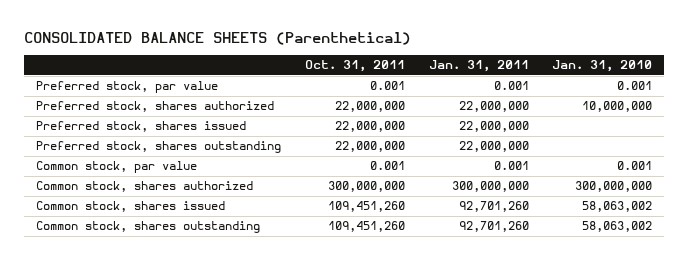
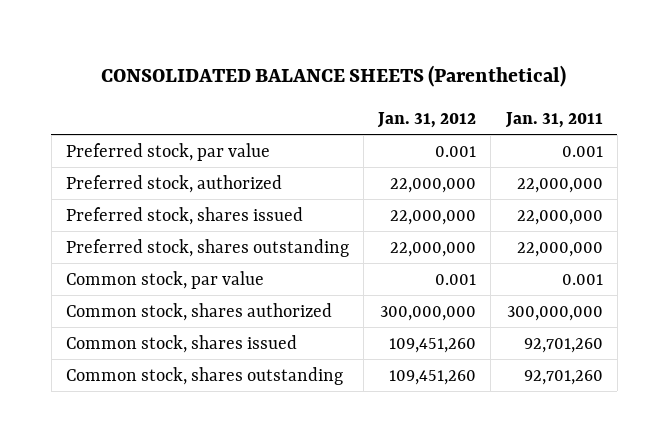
[304,60,405,73] Oct. 31, 2011 -> none
[552,60,653,73] Jan. 31, 2010 -> none
none -> [377,111,477,128] Jan. 31, 2012
[36,101,275,113] Preferred stock, shares authorized -> [65,174,282,193] Preferred stock, authorized

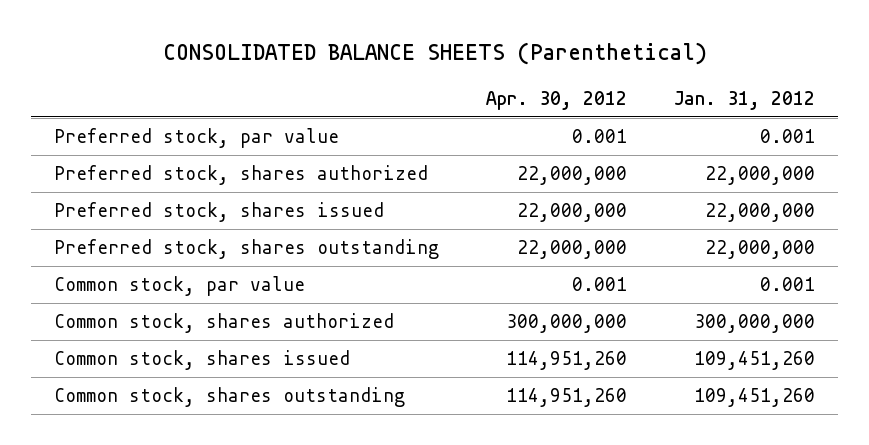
[504,111,603,128] Jan. 31, 2011 -> none
none -> [486,90,628,110] Apr. 30, 2012
[65,174,282,193] Preferred stock, authorized -> [54,165,429,186] Preferred stock, shares authorized

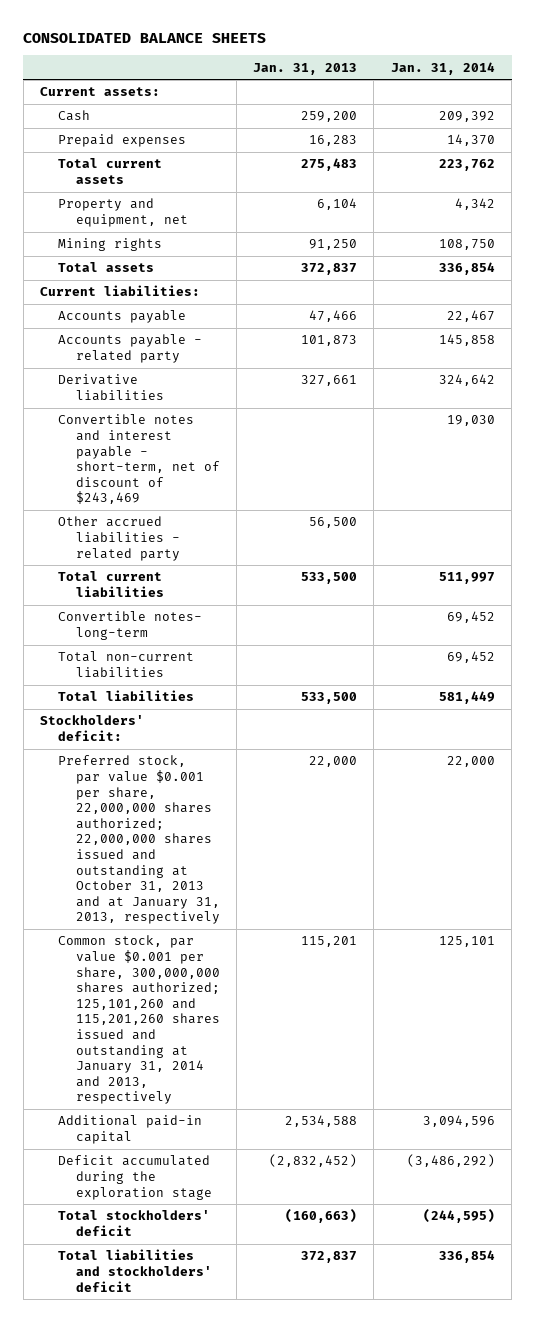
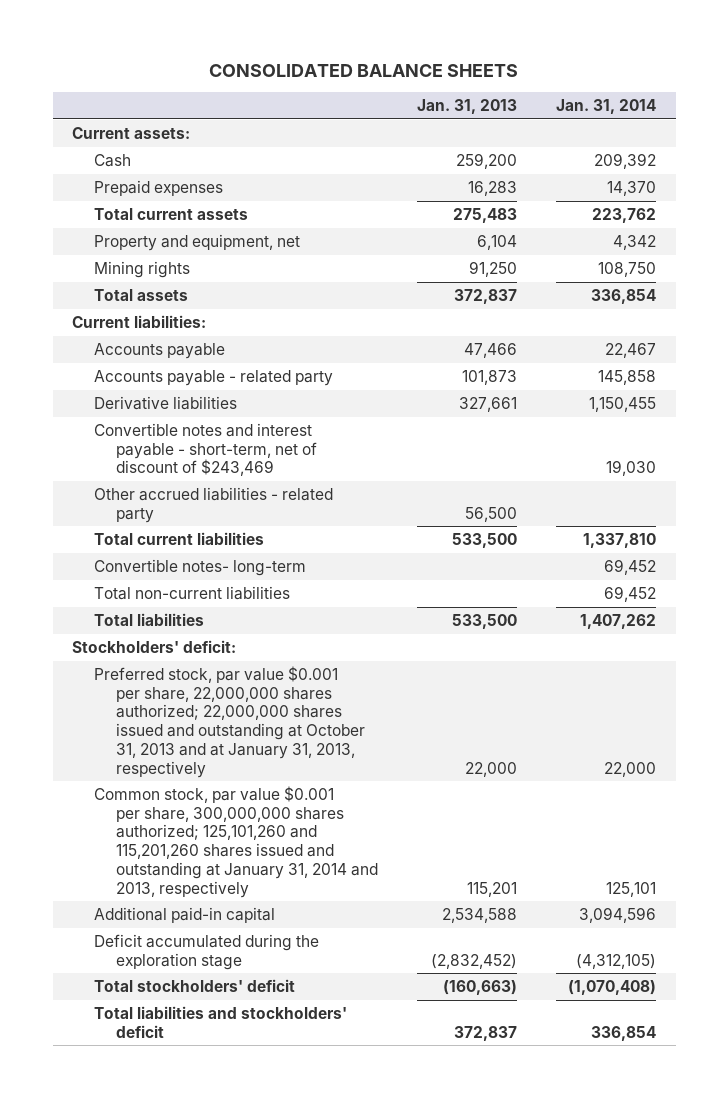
[438,374,495,387] 324,642 -> [589,396,657,412] 1,150,455
[438,572,495,585] 511,997 -> [583,532,657,548] 1,337,810
[438,691,495,705] 581,449 -> [580,613,657,629] 1,407,262
[406,1154,495,1168] (3,486,292) -> [576,953,657,969] (4,312,105)
[422,1209,495,1224] (244,595) -> [568,979,657,995] (1,070,408)

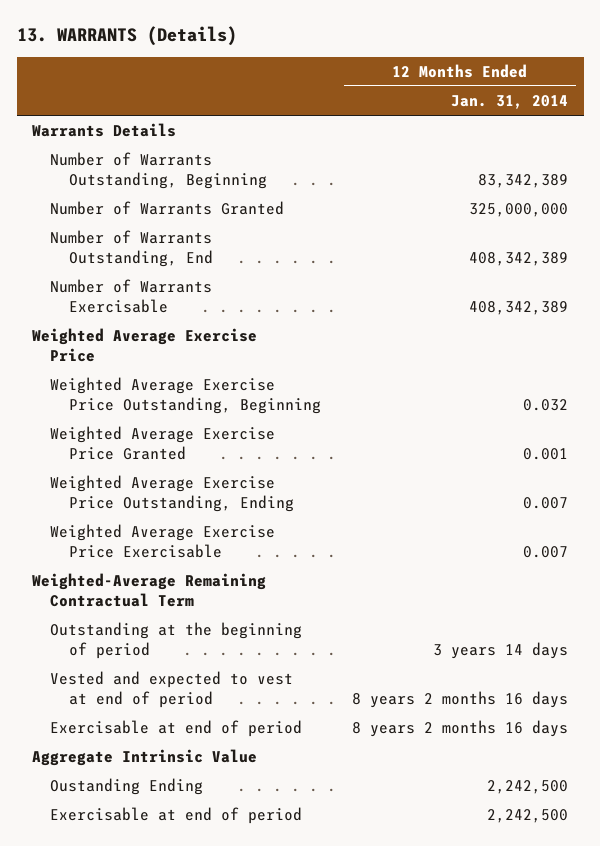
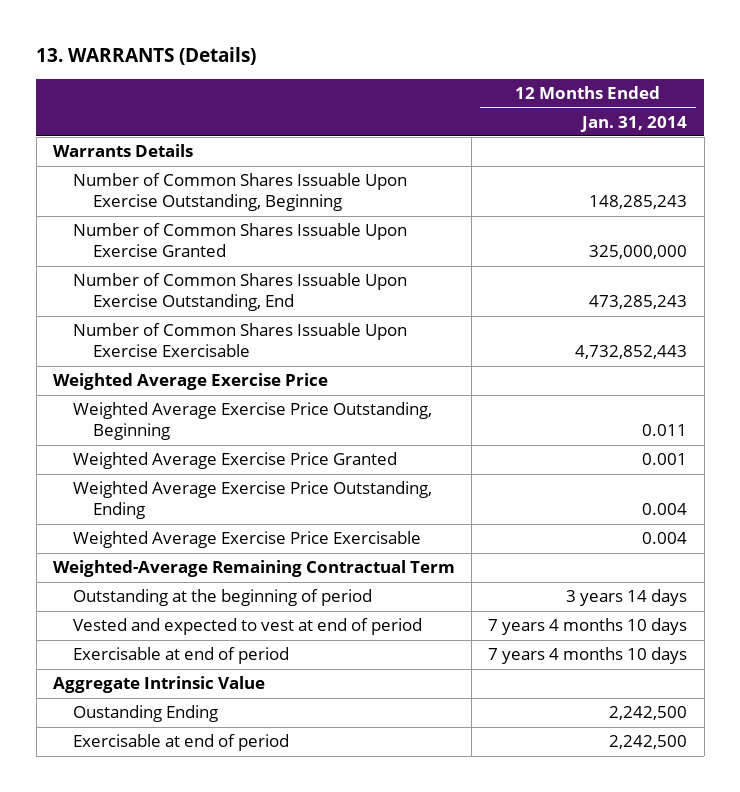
[50,152,267,190] Number of Warrants Outstanding, Beginning -> [73,173,408,212] Number of Common Shares Issuable Upon Exercise Outstanding, Beginning
[478,174,569,189] 83,342,389 -> [589,195,688,210] 148,285,243
[50,201,285,216] Number of Warrants Granted -> [73,223,408,258] Number of Common Shares Issuable Upon Exercise Granted
[50,230,213,268] Number of Warrants Outstanding, End -> [73,273,408,312] Number of Common Shares Issuable Upon Exercise Outstanding, End
[469,252,569,267] 408,342,389 -> [589,295,688,310] 473,285,243
[50,279,213,314] Number of Warrants Exercisable -> [73,323,408,358] Number of Common Shares Issuable Upon Exercise Exercisable
[469,301,569,316] 408,342,389 -> [575,345,688,360] 4,732,852,443
[523,399,569,412] 0.032 -> [642,424,688,437] 0.011
[523,497,569,510] 0.007 -> [642,503,688,516] 0.004
[523,546,569,559] 0.007 -> [642,532,688,545] 0.004
[352,691,569,709] 8 years 2 months 16 days -> [488,618,688,636] 7 years 4 months 10 days
[352,720,569,738] 8 years 2 months 16 days -> [488,647,688,665] 7 years 4 months 10 days

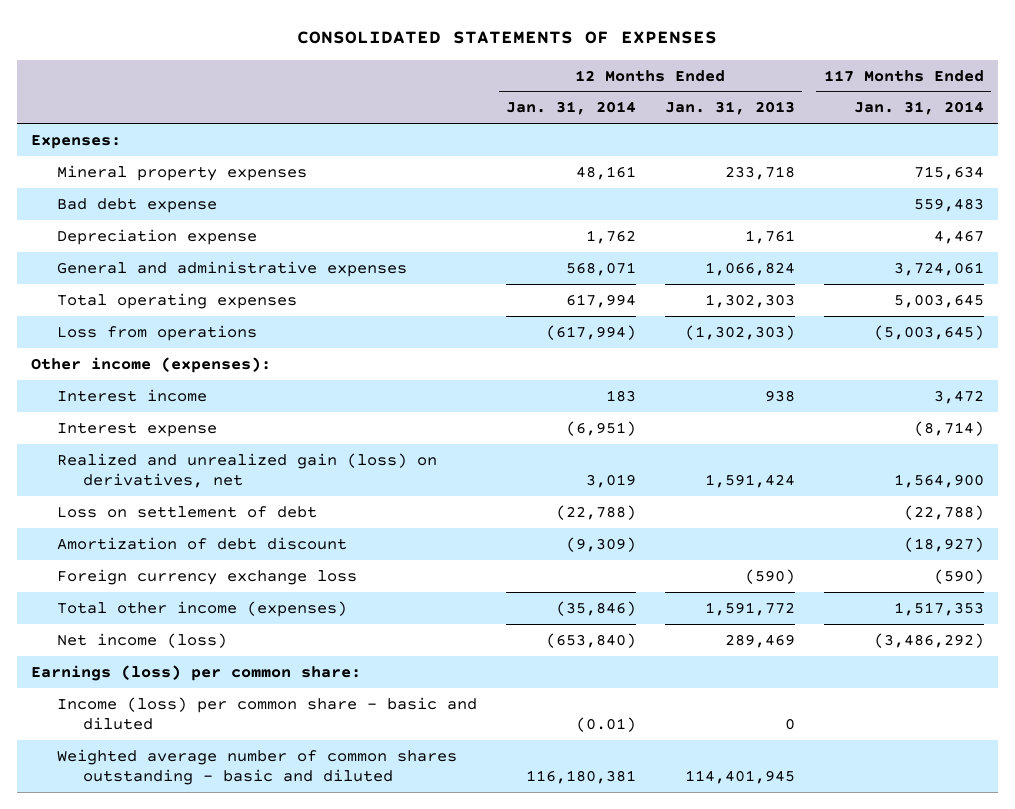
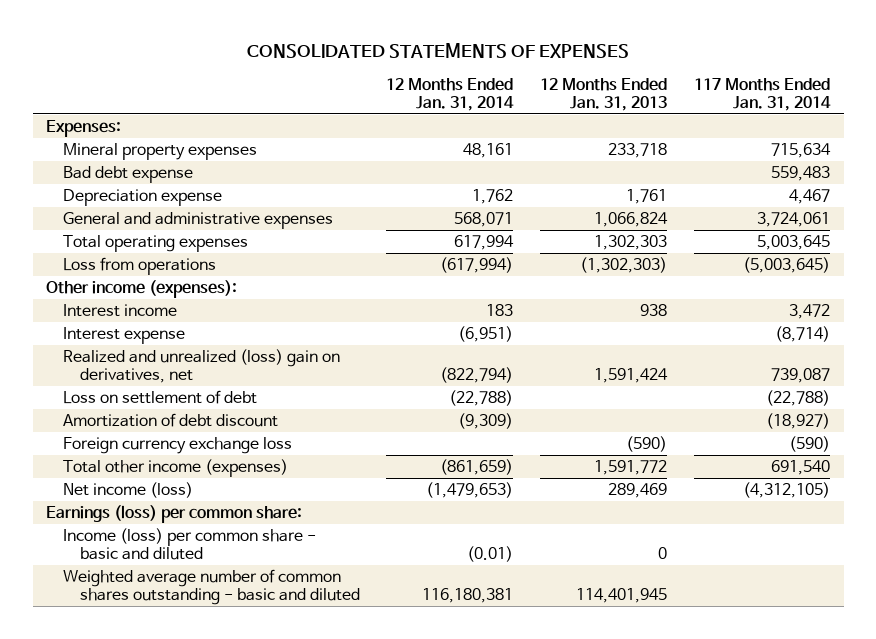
[57,452,438,489] Realized and unrealized gain (loss) on derivatives, net -> [62,349,340,384] Realized and unrealized (loss) gain on derivatives, net
[586,474,637,489] 3,019 -> [440,367,514,384] (822,794)
[893,474,984,489] 1,564,900 -> [771,368,831,384] 739,087
[556,600,637,616] (35,846) -> [440,459,514,476] (861,659)
[893,601,984,616] 1,517,353 -> [771,460,831,476] 691,540
[546,632,637,648] (653,840) -> [426,482,514,499] (1,479,653)
[873,632,984,648] (3,486,292) -> [743,482,831,499] (4,312,105)

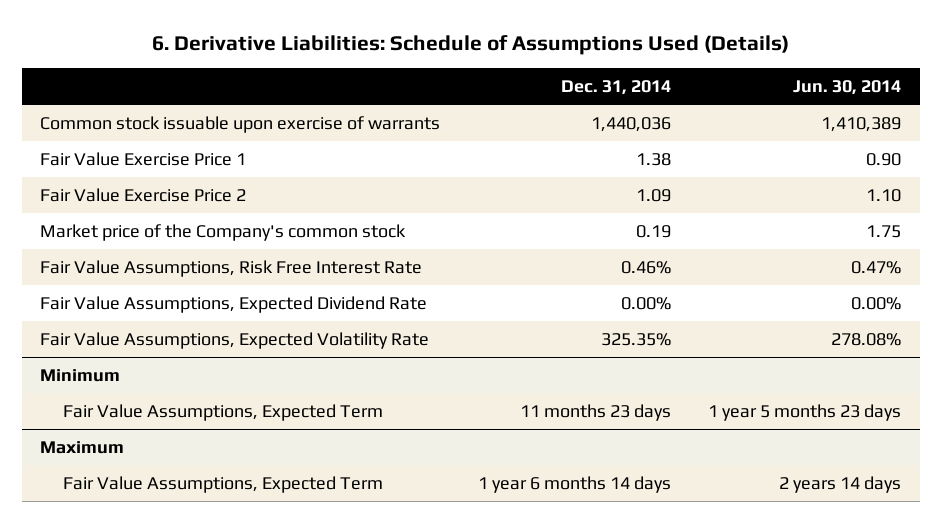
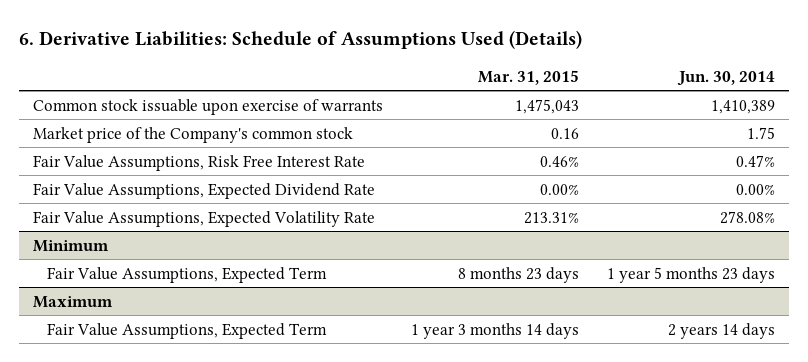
[560,79,671,95] Dec. 31, 2014 -> none
none -> [478,69,580,85] Mar. 31, 2015
[40,152,247,167] Fair Value Exercise Price 1 -> none
[40,188,247,203] Fair Value Exercise Price 2 -> none

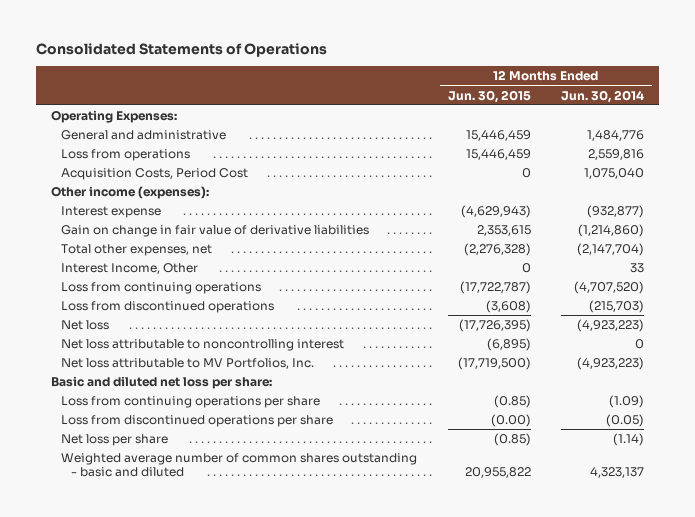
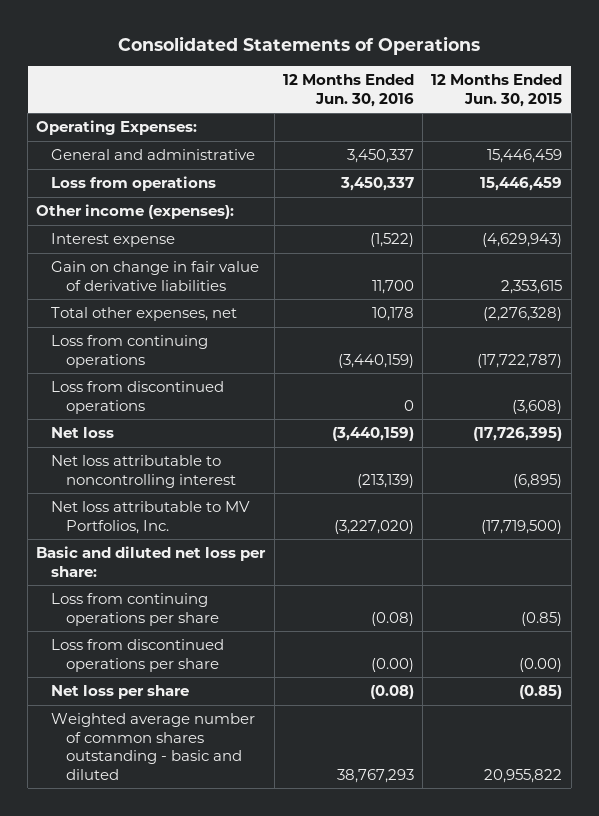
[561,89,645,103] Jun. 30, 2014 -> none
none -> [282,74,414,107] 12 Months Ended Jun. 30, 2016
[61,167,249,180] Acquisition Costs, Period Cost -> none
[61,262,199,274] Interest Income, Other -> none

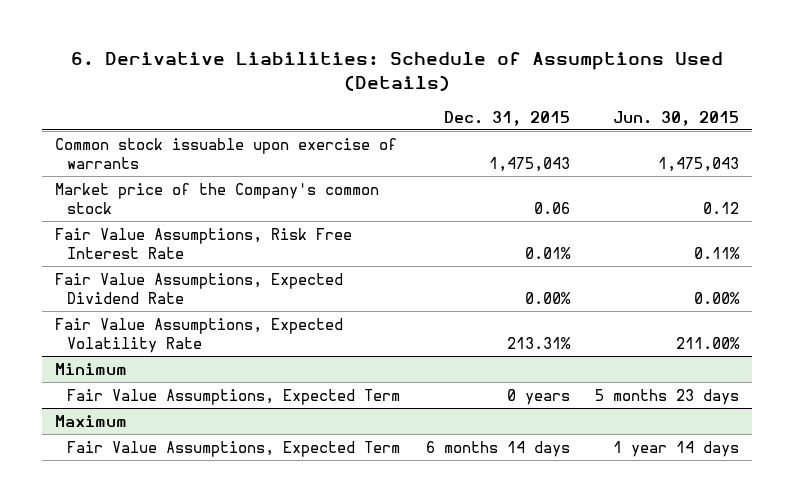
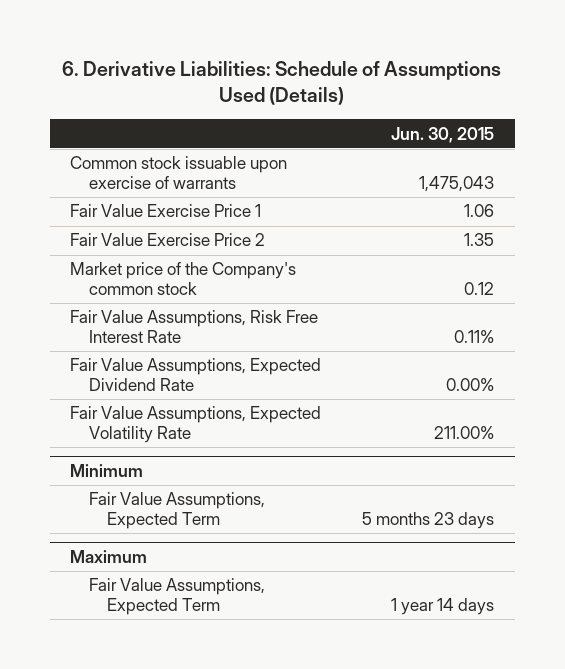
[443,110,570,126] Dec. 31, 2015 -> none
none -> [70,204,262,218] Fair Value Exercise Price 1
none -> [70,233,266,247] Fair Value Exercise Price 2

